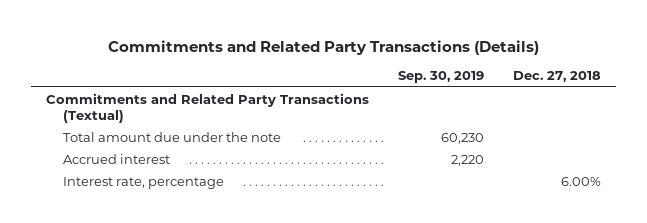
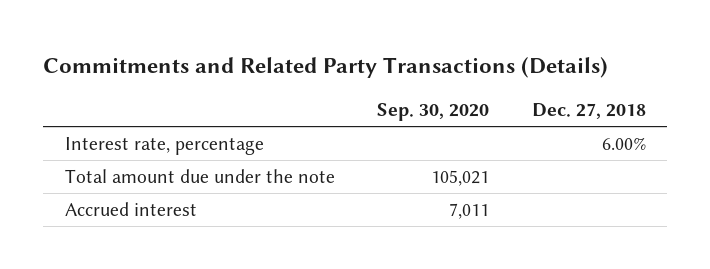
[398,71,485,84] Sep. 30, 2019 -> none
none -> [377,102,490,121] Sep. 30, 2020
[45,92,369,123] Commitments and Related Party Transactions (Textual) -> none
[62,176,224,189] Interest rate, percentage -> [64,137,264,156] Interest rate, percentage

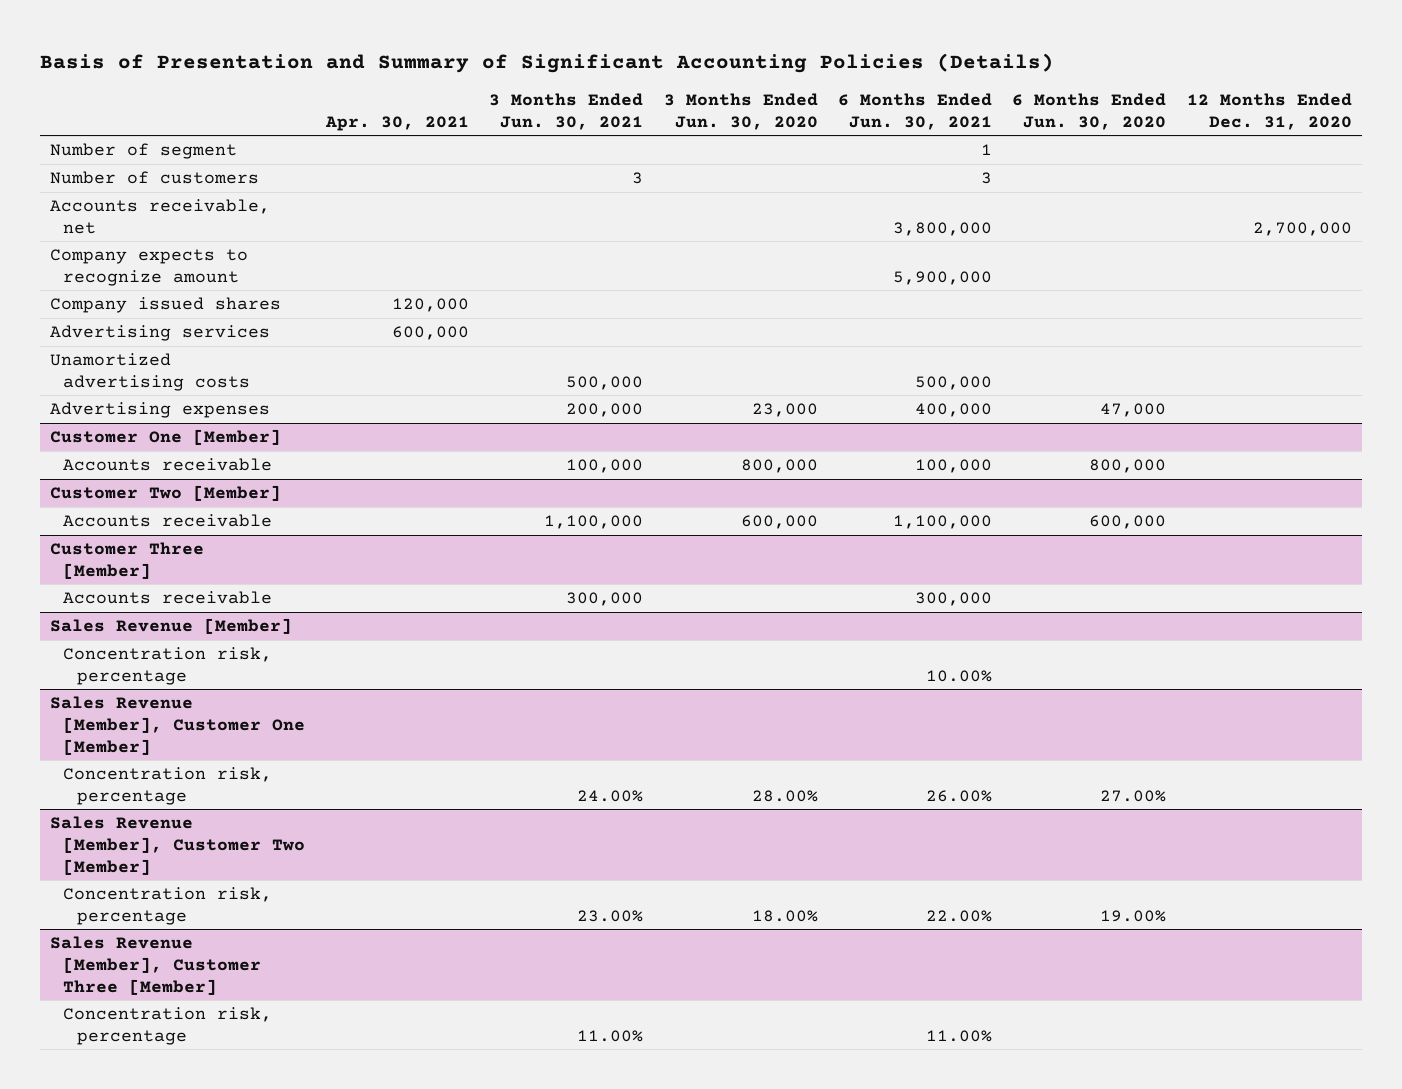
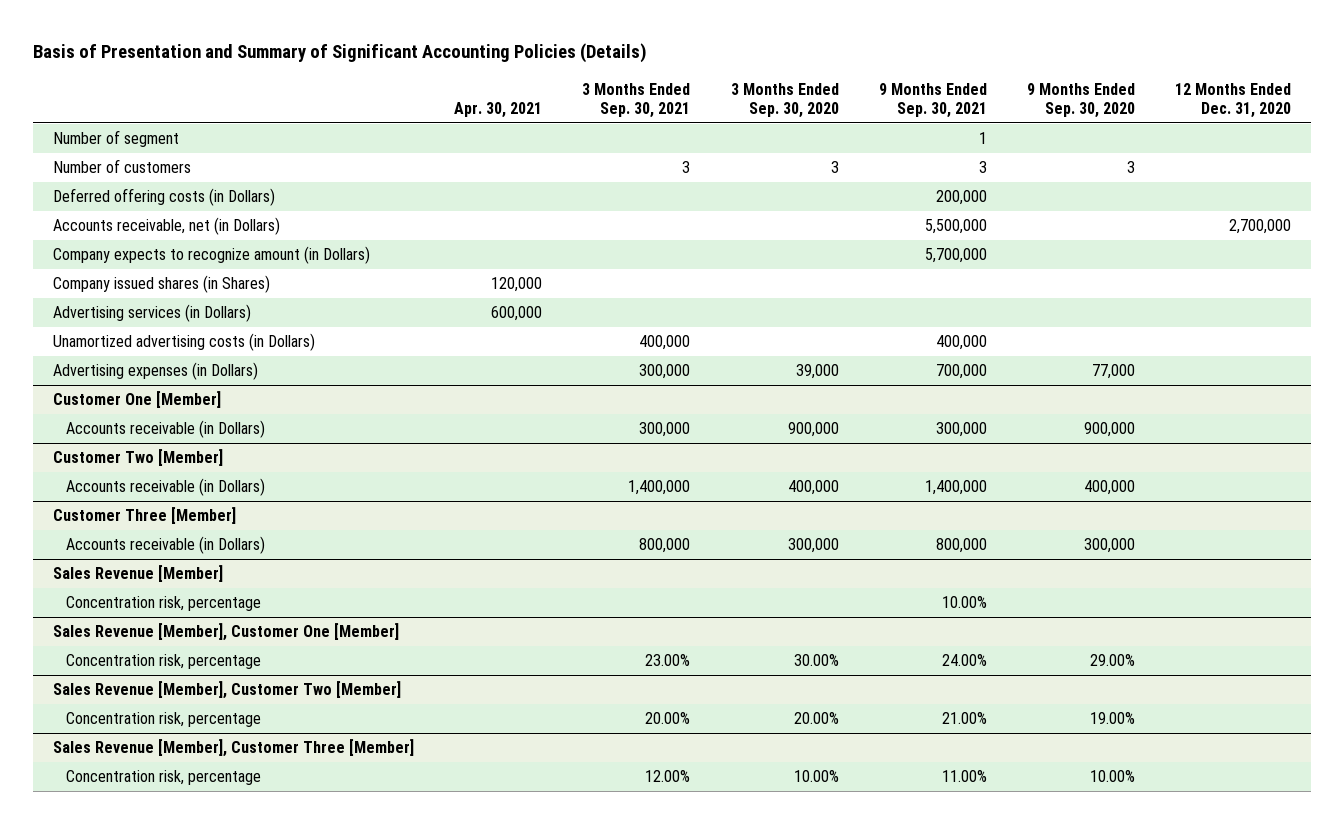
[489,92,644,130] 3 Months Ended Jun. 30, 2021 -> none
[663,92,818,130] 3 Months Ended Jun. 30, 2020 -> none
[837,92,992,130] 6 Months Ended Jun. 30, 2021 -> none
[1012,92,1167,130] 6 Months Ended Jun. 30, 2020 -> none
none -> [582,82,691,119] 3 Months Ended Sep. 30, 2021
none -> [730,82,839,119] 3 Months Ended Sep. 30, 2020
none -> [878,82,987,119] 9 Months Ended Sep. 30, 2021
none -> [1026,82,1135,119] 9 Months Ended Sep. 30, 2020
none -> [53,188,276,207] Deferred offering costs (in Dollars)
[50,199,271,234] Accounts receivable, net -> [53,217,281,236] Accounts receivable, net (in Dollars)
[50,249,249,286] Company expects to recognize amount -> [53,246,371,265] Company expects to recognize amount (in Dollars)
[50,297,282,314] Company issued shares -> [53,275,271,294] Company issued shares (in Shares)
[50,325,271,342] Advertising services -> [53,304,252,323] Advertising services (in Dollars)
[50,353,251,391] Unamortized advertising costs -> [53,333,316,352] Unamortized advertising costs (in Dollars)
[50,402,271,419] Advertising expenses -> [53,362,259,381] Advertising expenses (in Dollars)
[63,458,273,472] Accounts receivable -> [66,420,266,439] Accounts receivable (in Dollars)
[63,514,273,528] Accounts receivable -> [66,478,266,497] Accounts receivable (in Dollars)
[63,591,273,605] Accounts receivable -> [66,536,266,555] Accounts receivable (in Dollars)

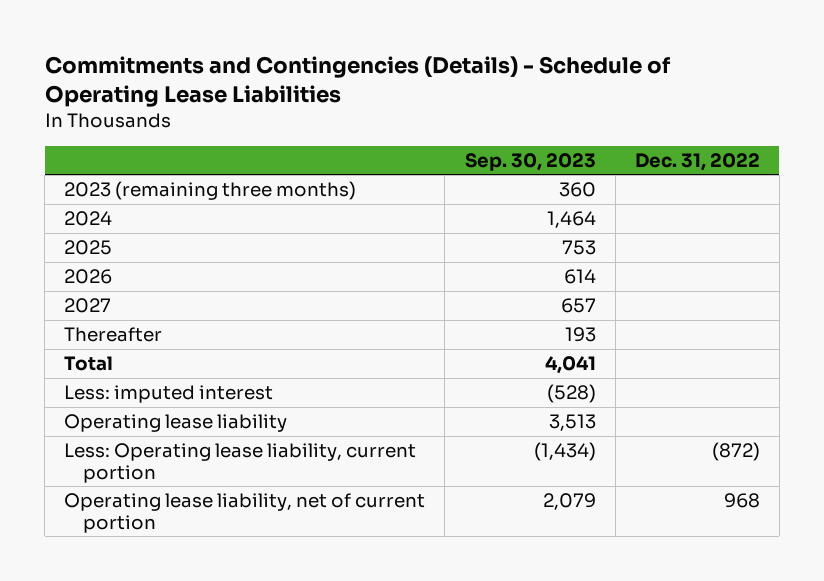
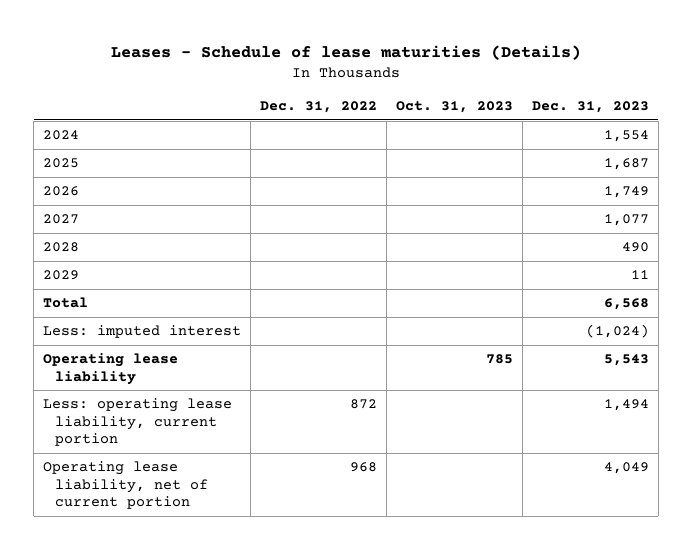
[44,56,671,108] Commitments and Contingencies (Details) - Schedule of Operating Lease Liabilities -> [111,44,582,60] Leases - Schedule of lease maturities (Details)
[464,152,596,171] Sep. 30, 2023 -> none
none -> [396,100,514,113] Oct. 31, 2023
none -> [531,100,649,113] Dec. 31, 2023
[64,181,357,201] 2023 (remaining three months) -> none
none -> [43,242,80,253] 2028
[64,327,163,343] Thereafter -> [43,270,80,281] 2029
[64,443,417,483] Less: Operating lease liability, current portion -> [43,398,233,447] Less: operating lease liability, current portion
[711,442,760,462] (872) -> [350,399,378,410] 872

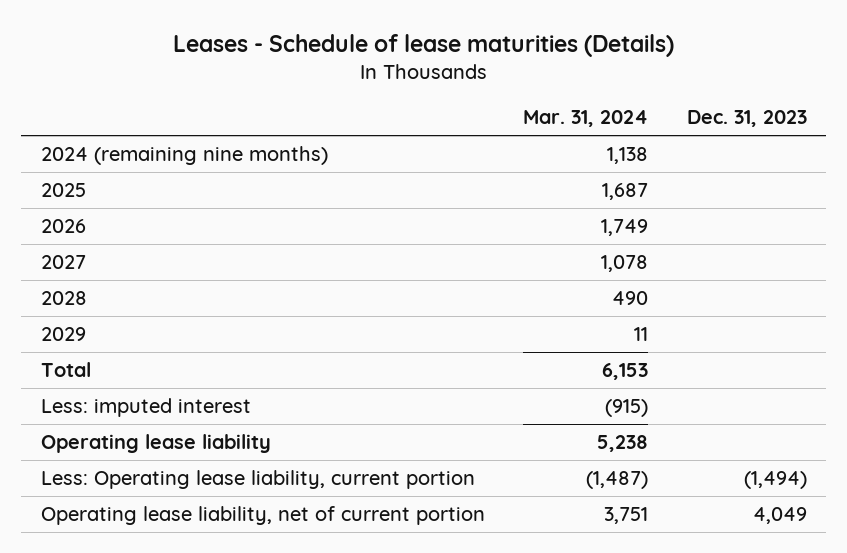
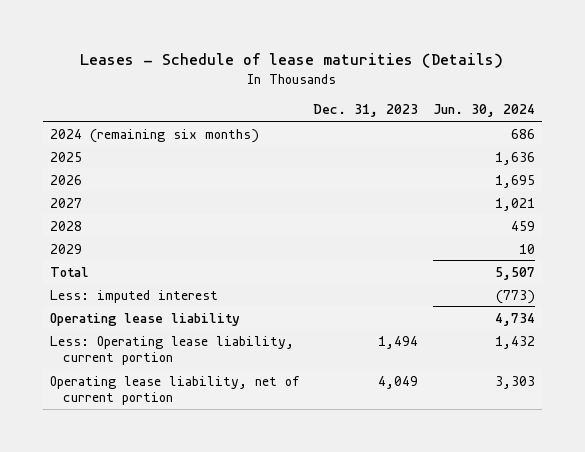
[523,110,649,128] Mar. 31, 2024 -> none
none -> [432,104,535,118] Jun. 30, 2024
[40,145,328,165] 2024 (remaining nine months) -> [50,128,260,143] 2024 (remaining six months)
[743,470,807,489] (1,494) -> [378,335,419,349] 1,494

